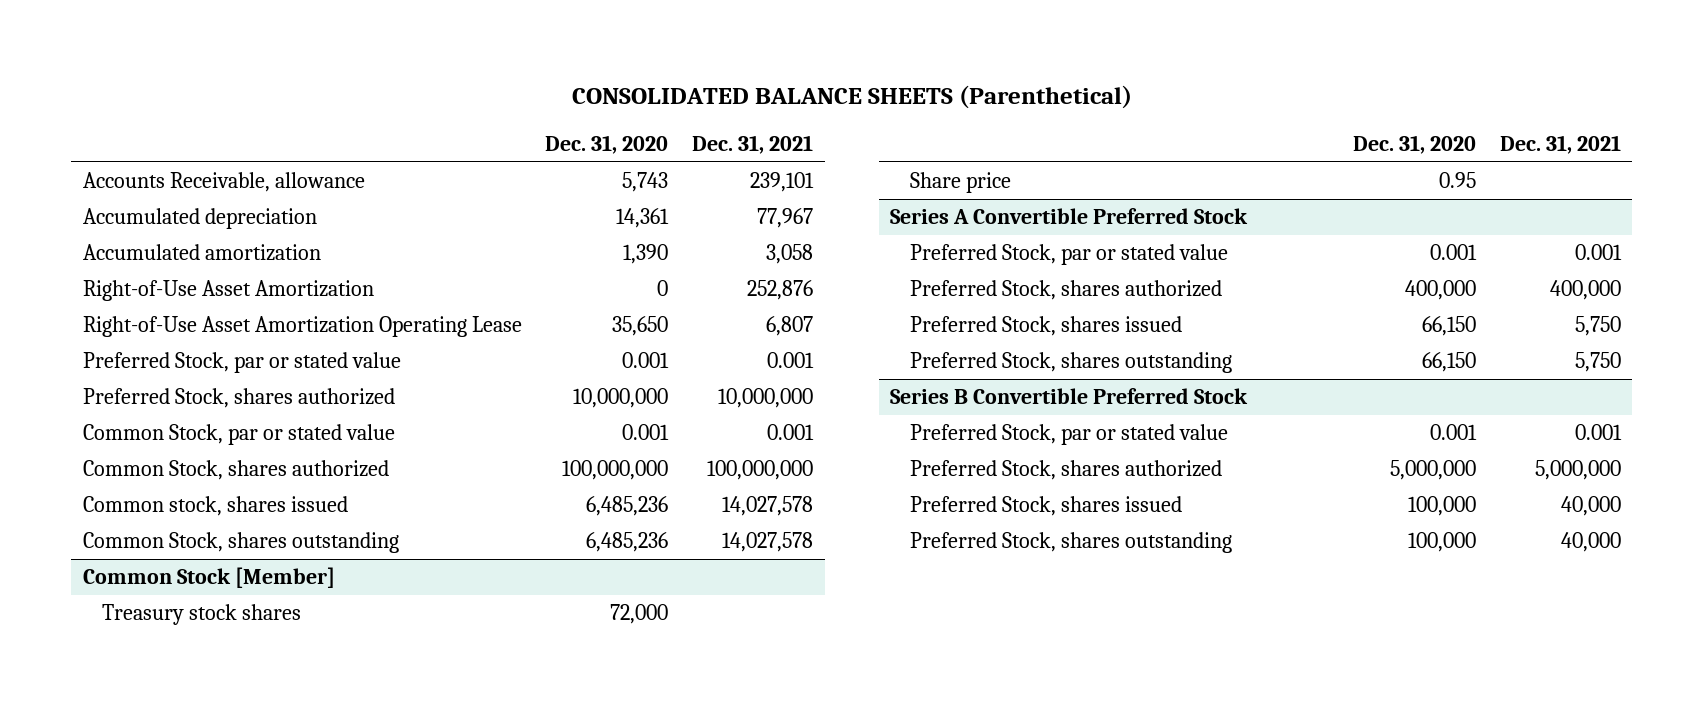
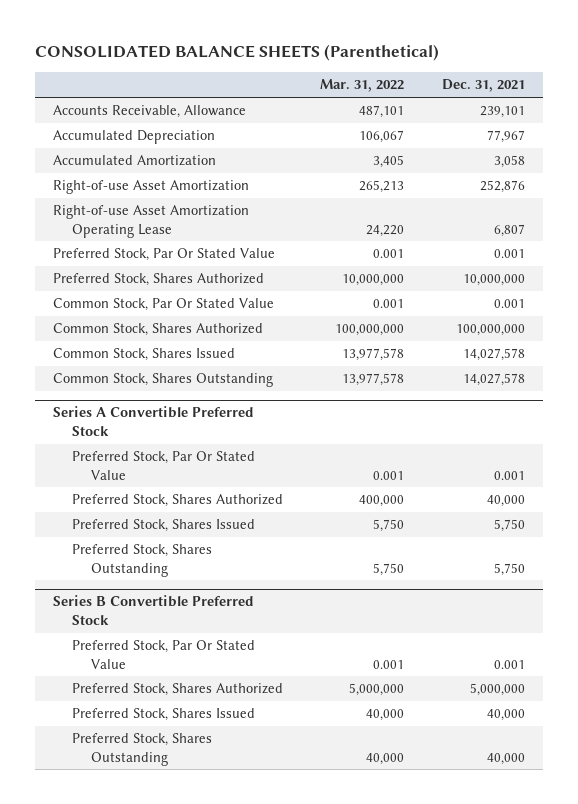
[545,135,669,155] Dec. 31, 2020 -> none
none -> [320,79,405,93] Mar. 31, 2022
[82,567,335,589] Common Stock [Member] -> none
[102,604,302,626] Treasury stock shares -> none
[909,172,1011,194] Share price -> none
[82,172,365,193] Accounts Receivable, allowance -> [53,105,247,119] Accounts Receivable, Allowance
[82,208,317,230] Accumulated depreciation -> [53,130,216,145] Accumulated Depreciation
[82,244,321,262] Accumulated amortization -> [53,155,217,167] Accumulated Amortization
[82,280,374,302] Right-of-Use Asset Amortization -> [53,180,250,195] Right-of-use Asset Amortization
[82,316,522,338] Right-of-Use Asset Amortization Operating Lease -> [53,205,250,238] Right-of-use Asset Amortization Operating Lease
[82,352,401,374] Preferred Stock, par or stated value -> [53,248,276,262] Preferred Stock, Par Or Stated Value
[82,388,395,409] Preferred Stock, shares authorized -> [53,273,265,287] Preferred Stock, Shares Authorized
[82,424,395,446] Common Stock, par or stated value -> [53,298,275,312] Common Stock, Par Or Stated Value
[82,460,389,481] Common Stock, shares authorized -> [53,323,264,337] Common Stock, Shares Authorized
[82,496,348,517] Common stock, shares issued -> [53,348,236,362] Common Stock, Shares Issued
[82,532,399,554] Common Stock, shares outstanding -> [53,373,274,388] Common Stock, Shares Outstanding
[909,244,1228,266] Preferred Stock, par or stated value -> [71,451,255,480] Preferred Stock, Par Or Stated Value
[909,280,1222,301] Preferred Stock, shares authorized -> [71,494,283,508] Preferred Stock, Shares Authorized
[1549,280,1621,301] 400,000 -> [486,495,525,508] 40,000
[909,316,1182,337] Preferred Stock, shares issued -> [71,519,255,533] Preferred Stock, Shares Issued
[909,352,1232,374] Preferred Stock, shares outstanding -> [71,544,212,577] Preferred Stock, Shares Outstanding
[909,424,1228,446] Preferred Stock, par or stated value -> [71,640,255,669] Preferred Stock, Par Or Stated Value
[909,460,1222,481] Preferred Stock, shares authorized -> [71,683,283,697] Preferred Stock, Shares Authorized
[909,496,1182,517] Preferred Stock, shares issued -> [71,708,255,722] Preferred Stock, Shares Issued
[909,532,1232,554] Preferred Stock, shares outstanding -> [71,733,212,766] Preferred Stock, Shares Outstanding

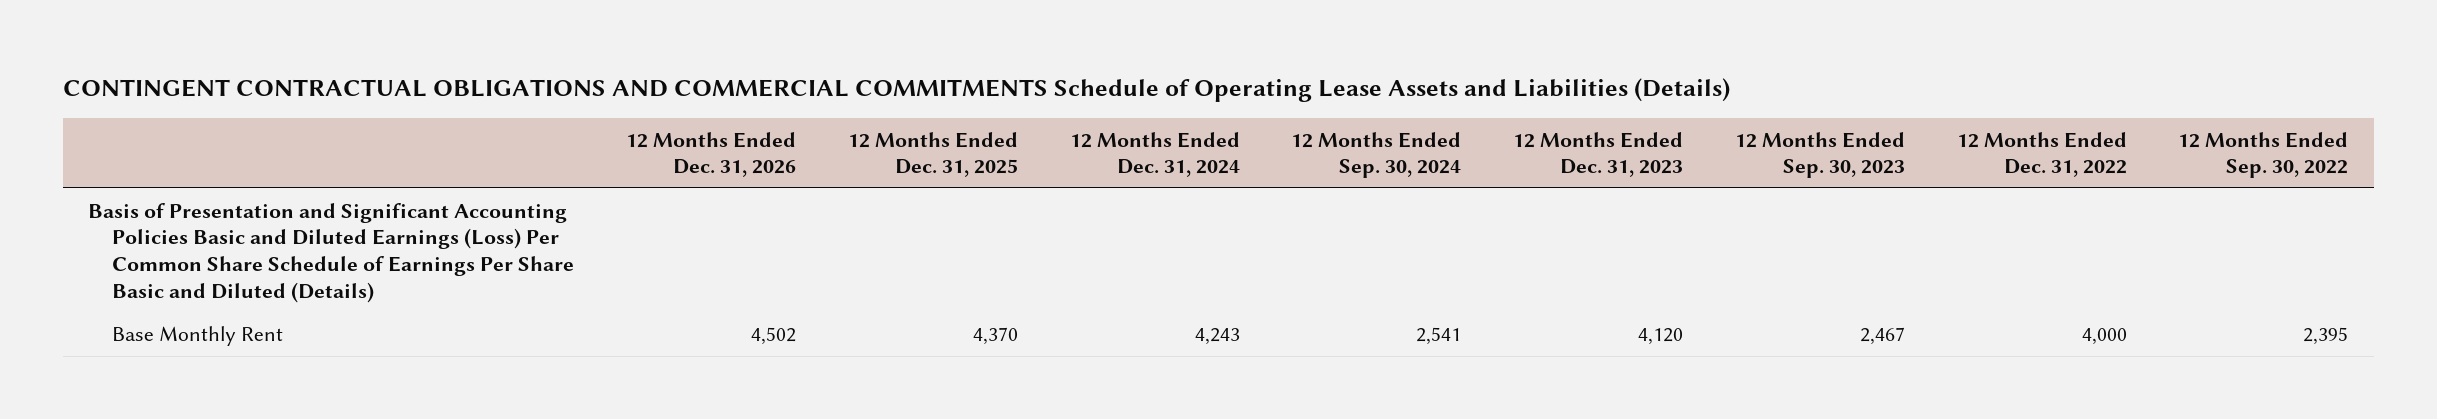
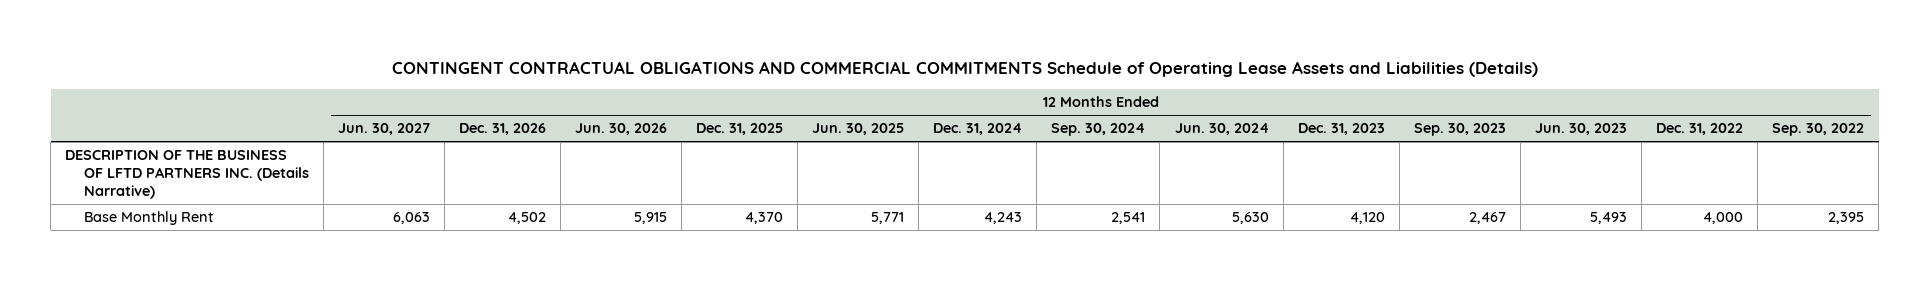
none -> [337,123,430,136] Jun. 30, 2027
none -> [574,123,667,136] Jun. 30, 2026
none -> [812,123,905,136] Jun. 30, 2025
none -> [1174,123,1269,136] Jun. 30, 2024
none -> [1534,123,1627,136] Jun. 30, 2023
[88,202,575,303] Basis of Presentation and Significant Accounting Policies Basic and Diluted Earnings (Loss) Per Common Share Schedule of Earnings Per Share Basic and Diluted (Details) -> [65,150,309,200] DESCRIPTION OF THE BUSINESS OF LFTD PARTNERS INC. (Details Narrative)

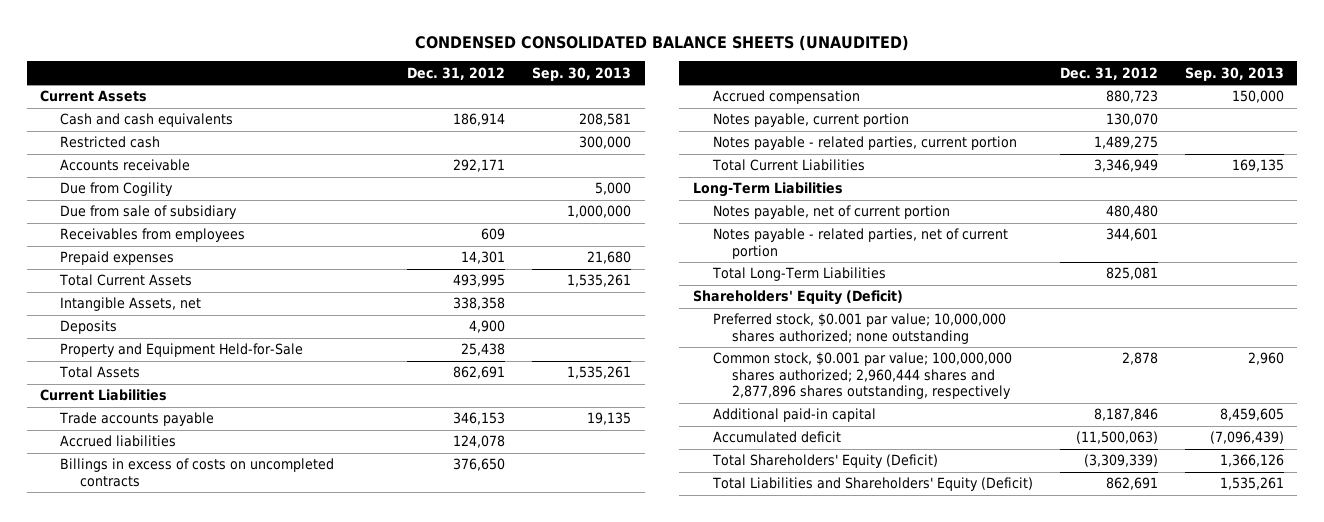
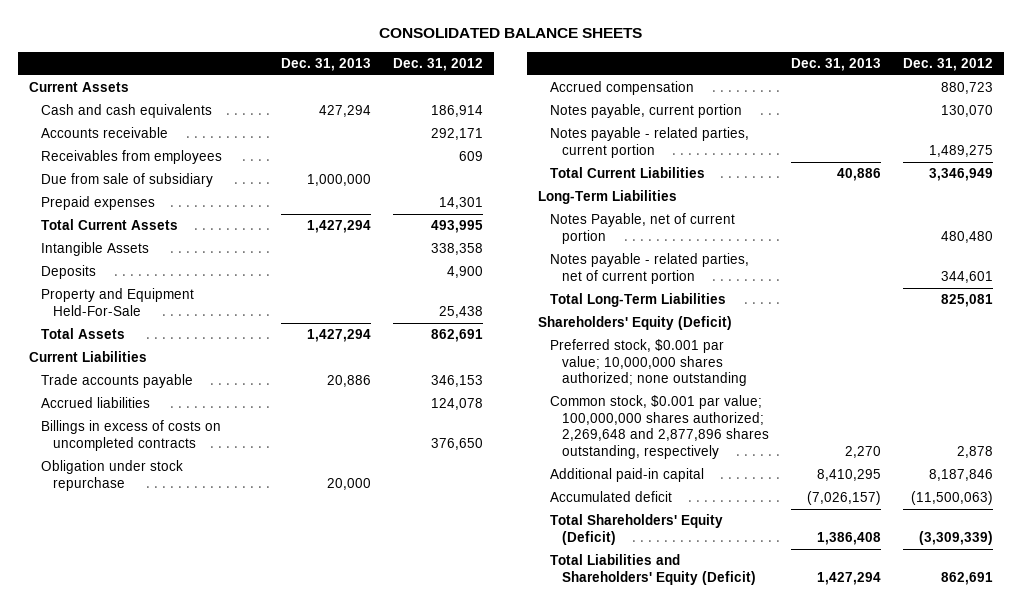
[415,34,910,51] CONDENSED CONSOLIDATED BALANCE SHEETS (UNAUDITED) -> [378,28,642,39] CONSOLIDATED BALANCE SHEETS
[532,66,632,81] Sep. 30, 2013 -> none
none -> [281,57,372,71] Dec. 31, 2013
[60,136,161,149] Restricted cash -> none
[60,182,174,197] Due from Cogility -> none
[60,205,238,220] Due from sale of subsidiary -> [40,173,213,188] Due from sale of subsidiary
[60,297,202,312] Intangible Assets, net -> [40,242,149,257] Intangible Assets
[60,343,304,358] Property and Equipment Held-for-Sale -> [40,288,194,316] Property and Equipment Held-For-Sale
none -> [40,460,183,491] Obligation under stock repurchase
[712,205,950,220] Notes payable, net of current portion -> [550,213,736,244] Notes Payable, net of current portion
[712,352,1012,400] Common stock, $0.001 par value; 100,000,000 shares authorized; 2,960,444 shares and 2,877,896 shares outstanding, respectively -> [550,395,770,459] Common stock, $0.001 par value; 100,000,000 shares authorized; 2,269,648 and 2,877,896 shares outstanding, respectively

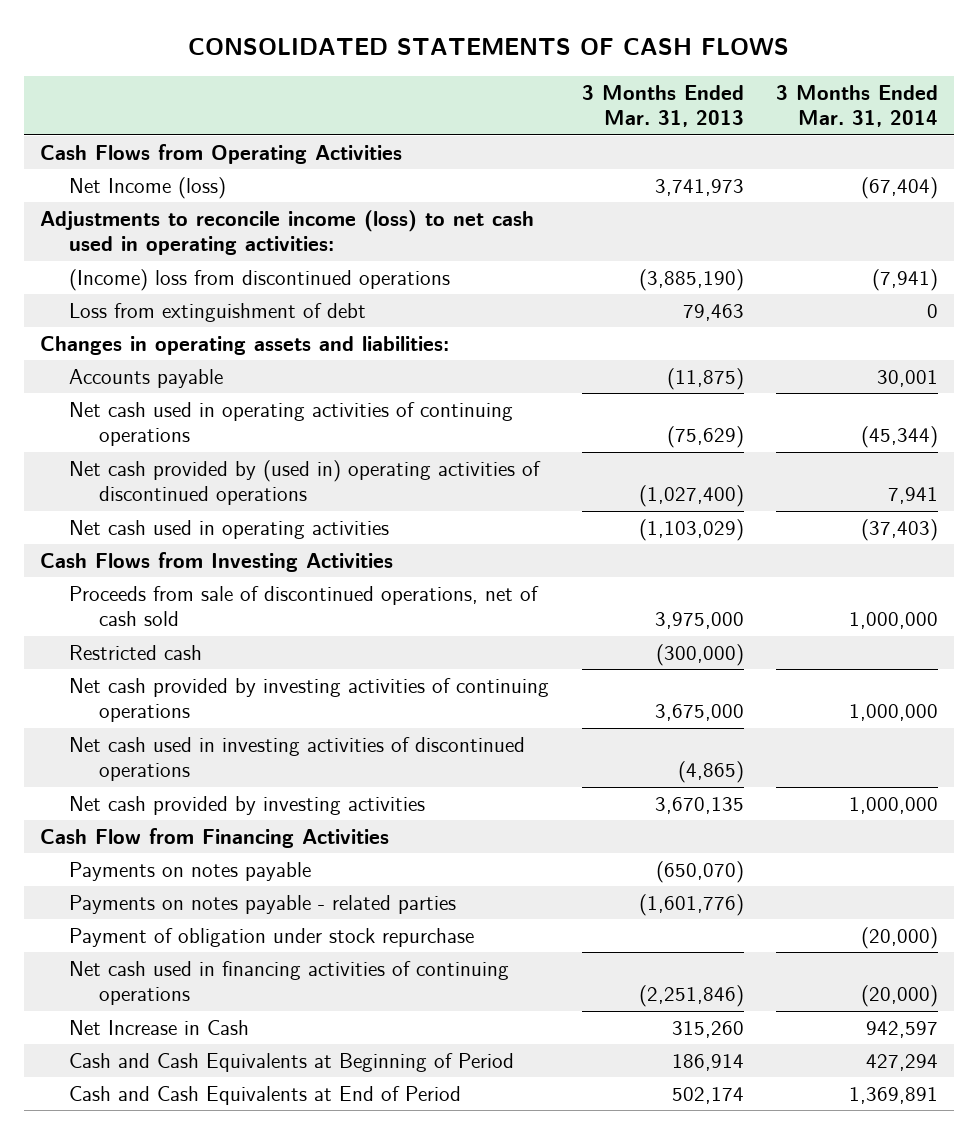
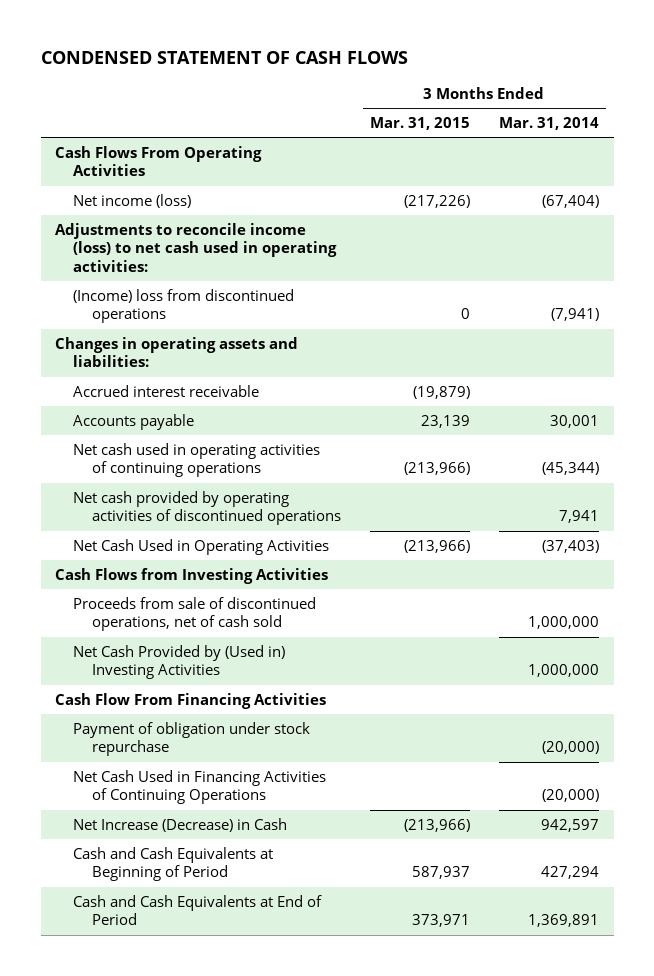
[187,38,789,56] CONSOLIDATED STATEMENTS OF CASH FLOWS -> [40,51,408,65] CONDENSED STATEMENT OF CASH FLOWS
[581,84,744,128] 3 Months Ended Mar. 31, 2013 -> none
none -> [369,117,470,131] Mar. 31, 2015
[39,143,402,164] Cash Flows from Operating Activities -> [55,145,263,177] Cash Flows From Operating Activities
[69,176,227,199] Net Income (loss) -> [73,193,192,208] Net income (loss)
[69,302,367,322] Loss from extinguishment of debt -> none
none -> [73,384,260,397] Accrued interest receivable
[69,459,542,506] Net cash provided by (used in) operating activities of discontinued operations -> [73,490,341,526] Net cash provided by operating activities of discontinued operations
[69,519,390,539] Net cash used in operating activities -> [73,538,330,555] Net Cash Used in Operating Activities
[69,644,203,660] Restricted cash -> none
[69,677,550,723] Net cash provided by investing activities of continuing operations -> none
[69,736,526,782] Net cash used in investing activities of discontinued operations -> none
[69,861,312,881] Payments on notes payable -> none
[69,894,457,914] Payments on notes payable - related parties -> none
[69,795,426,815] Net cash provided by investing activities -> [73,644,286,680] Net Cash Provided by (Used in) Investing Activities
[39,827,389,848] Cash Flow from Financing Activities -> [55,692,327,709] Cash Flow From Financing Activities
[69,960,510,1006] Net cash used in financing activities of continuing operations -> [73,769,327,805] Net Cash Used in Financing Activities of Continuing Operations
[69,1019,250,1035] Net Increase in Cash -> [73,817,288,832] Net Increase (Decrease) in Cash

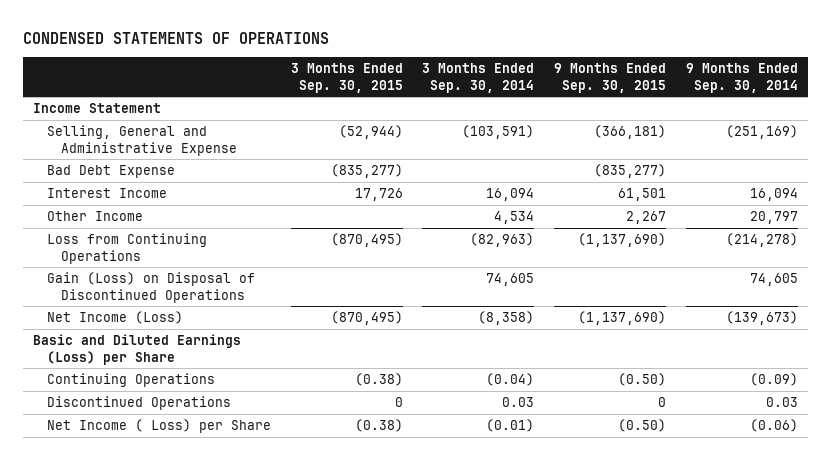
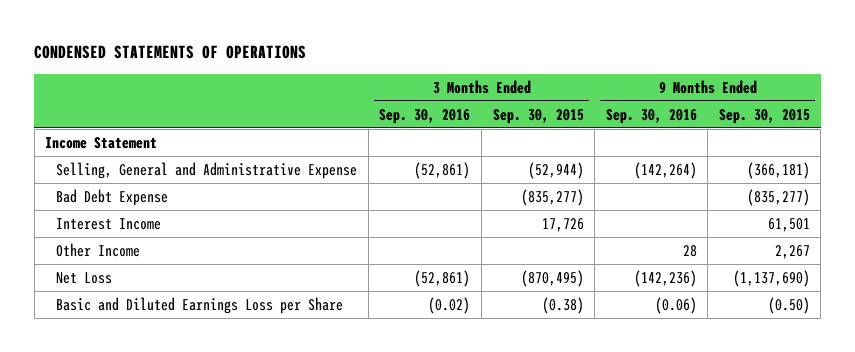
[422,63,535,93] 3 Months Ended Sep. 30, 2014 -> none
[685,63,798,93] 9 Months Ended Sep. 30, 2014 -> none
none -> [379,108,471,124] Sep. 30, 2016
none -> [605,108,697,124] Sep. 30, 2016
[47,233,208,264] Loss from Continuing Operations -> none
[47,272,256,303] Gain (Loss) on Disposal of Discontinued Operations -> none
[33,334,242,365] Basic and Diluted Earnings (Loss) per Share -> none
[47,373,216,388] Continuing Operations -> none
[47,396,232,411] Discontinued Operations -> none
[47,311,184,325] Net Income (Loss) -> [56,271,113,284] Net Loss
[47,419,272,434] Net Income ( Loss) per Share -> [56,296,344,314] Basic and Diluted Earnings Loss per Share

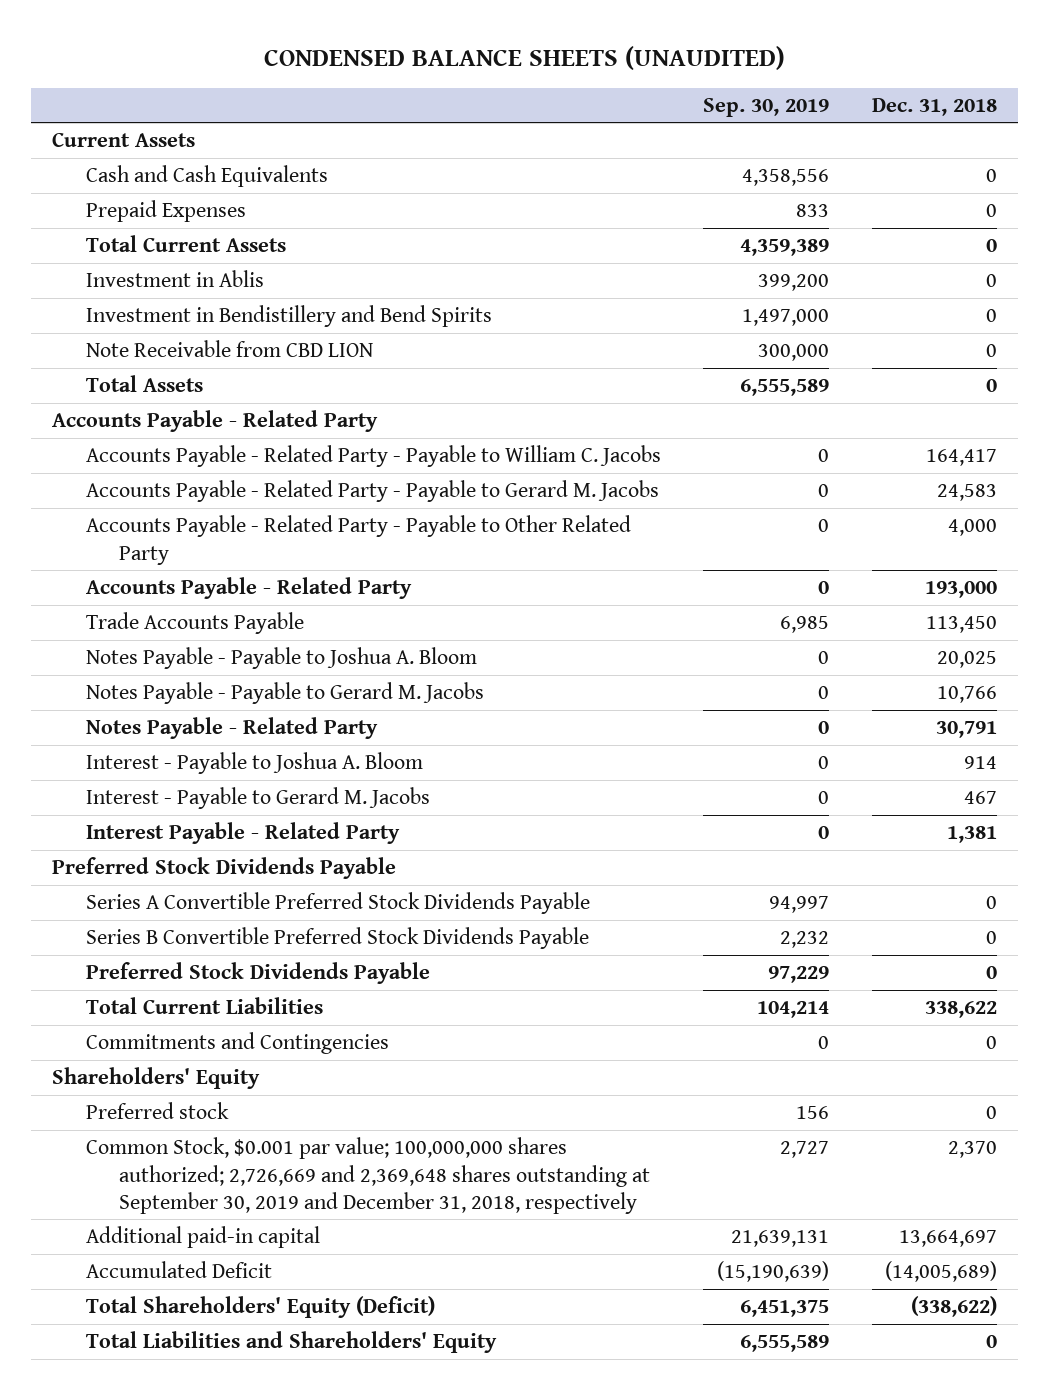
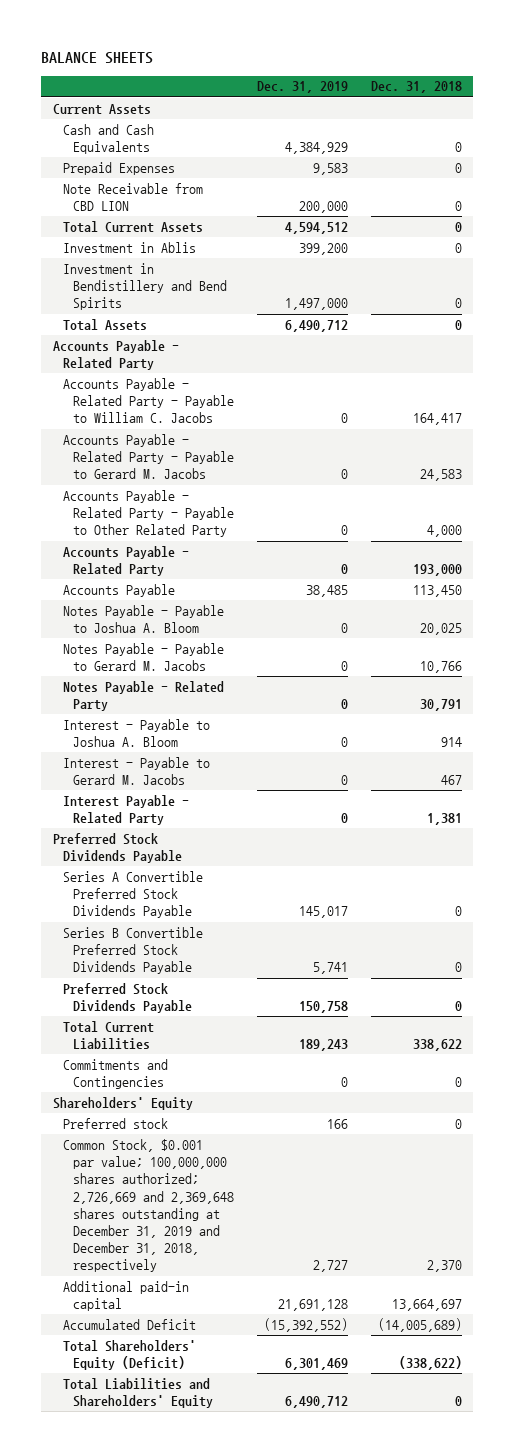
[263,45,785,70] CONDENSED BALANCE SHEETS (UNAUDITED) -> [41,52,154,65] BALANCE SHEETS
[703,97,830,117] Sep. 30, 2019 -> none
none -> [256,81,348,94] Dec. 31, 2019
[85,340,373,358] Note Receivable from CBD LION -> [62,182,203,212] Note Receivable from CBD LION
[85,612,304,635] Trade Accounts Payable -> [62,583,175,597] Accounts Payable
[85,1137,651,1214] Common Stock, $0.001 par value; 100,000,000 shares authorized; 2,726,669 and 2,369,648 shares outstanding at September 30, 2019 and December 31, 2018, respectively -> [62,1138,235,1273] Common Stock, $0.001 par value; 100,000,000 shares authorized; 2,726,669 and 2,369,648 shares outstanding at December 31, 2019 and December 31, 2018, respectively

